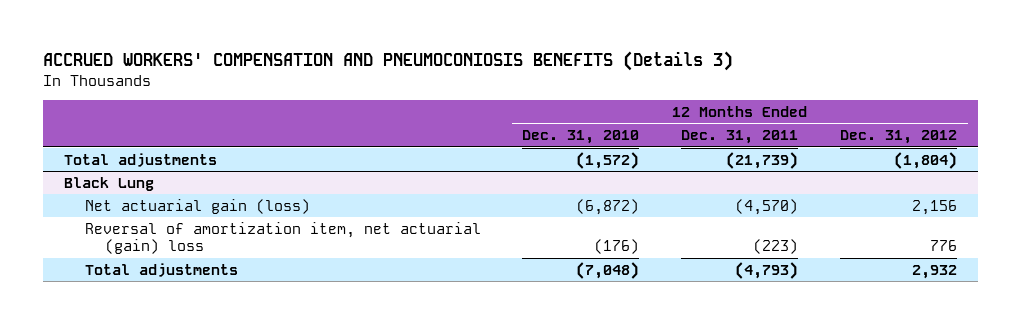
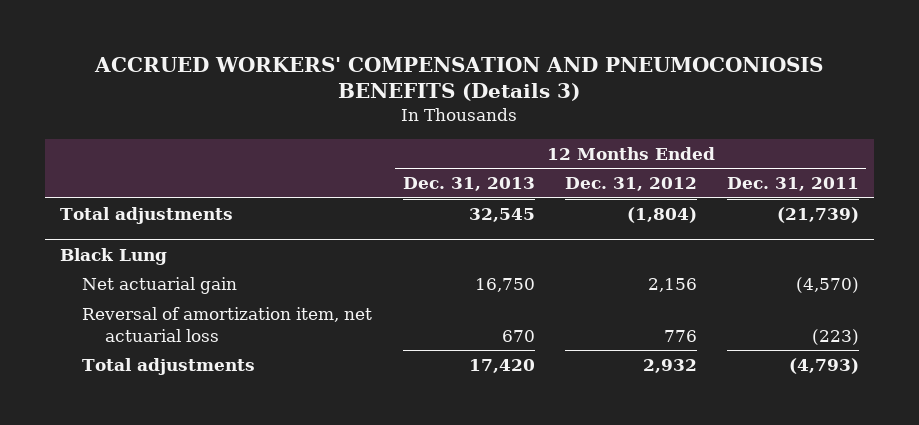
[522,130,640,145] Dec. 31, 2010 -> none
none -> [402,177,535,192] Dec. 31, 2013
[84,198,310,214] Net actuarial gain (loss) -> [82,277,238,295] Net actuarial gain
[84,221,481,255] Reversal of amortization item, net actuarial (gain) loss -> [82,307,373,342] Reversal of amortization item, net actuarial loss

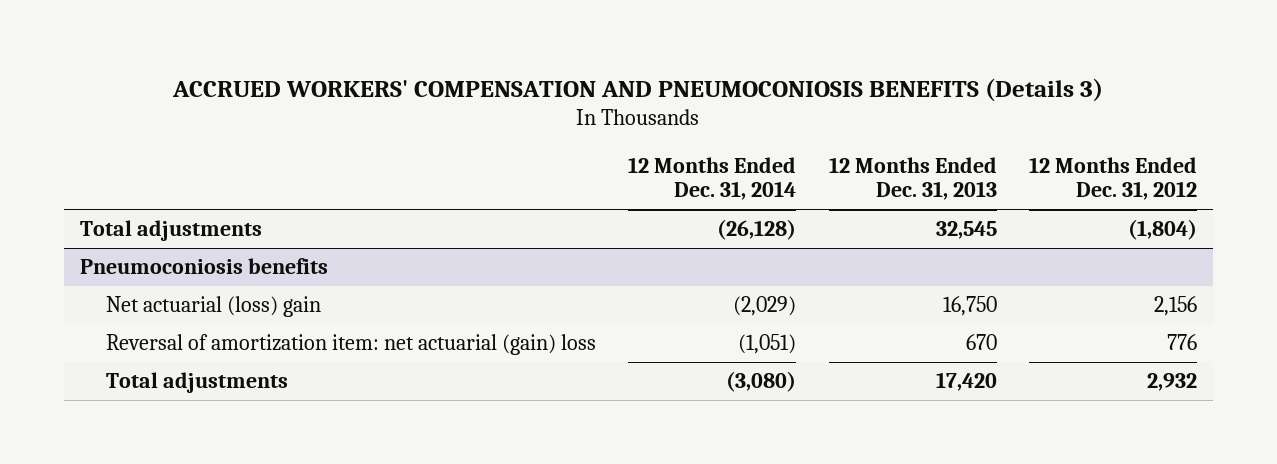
[726,177,859,192] Dec. 31, 2011 -> none
none -> [628,156,797,201] 12 Months Ended Dec. 31, 2014
[60,247,168,265] Black Lung -> none
none -> [79,258,328,275] Pneumoconiosis benefits
[82,277,238,295] Net actuarial gain -> [105,296,321,318] Net actuarial (loss) gain
[82,307,373,342] Reversal of amortization item, net actuarial loss -> [105,334,596,356] Reversal of amortization item: net actuarial (gain) loss

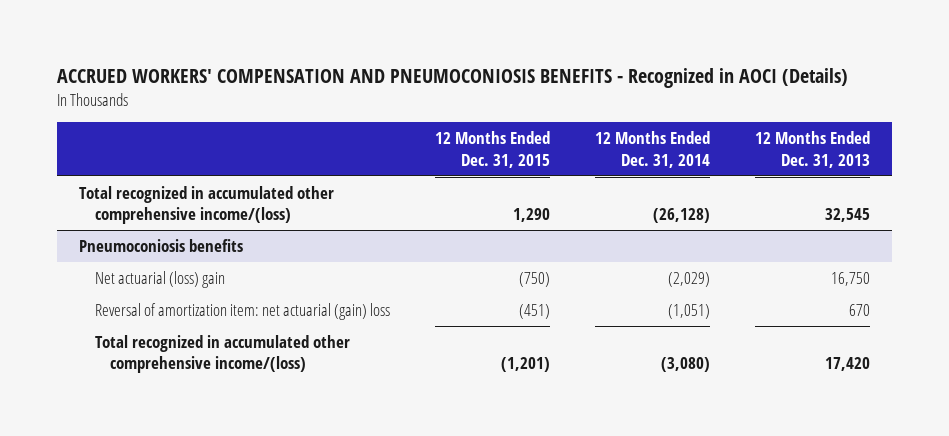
[172,77,1104,102] ACCRUED WORKERS' COMPENSATION AND PNEUMOCONIOSIS BENEFITS (Details 3) -> [56,67,848,88] ACCRUED WORKERS' COMPENSATION AND PNEUMOCONIOSIS BENEFITS - Recognized in AOCI (Details)
[1029,156,1198,201] 12 Months Ended Dec. 31, 2012 -> none
none -> [434,131,550,168] 12 Months Ended Dec. 31, 2015
[79,220,262,242] Total adjustments -> [79,185,335,225] Total recognized in accumulated other comprehensive income/(loss)
[105,372,288,394] Total adjustments -> [94,334,350,374] Total recognized in accumulated other comprehensive income/(loss)

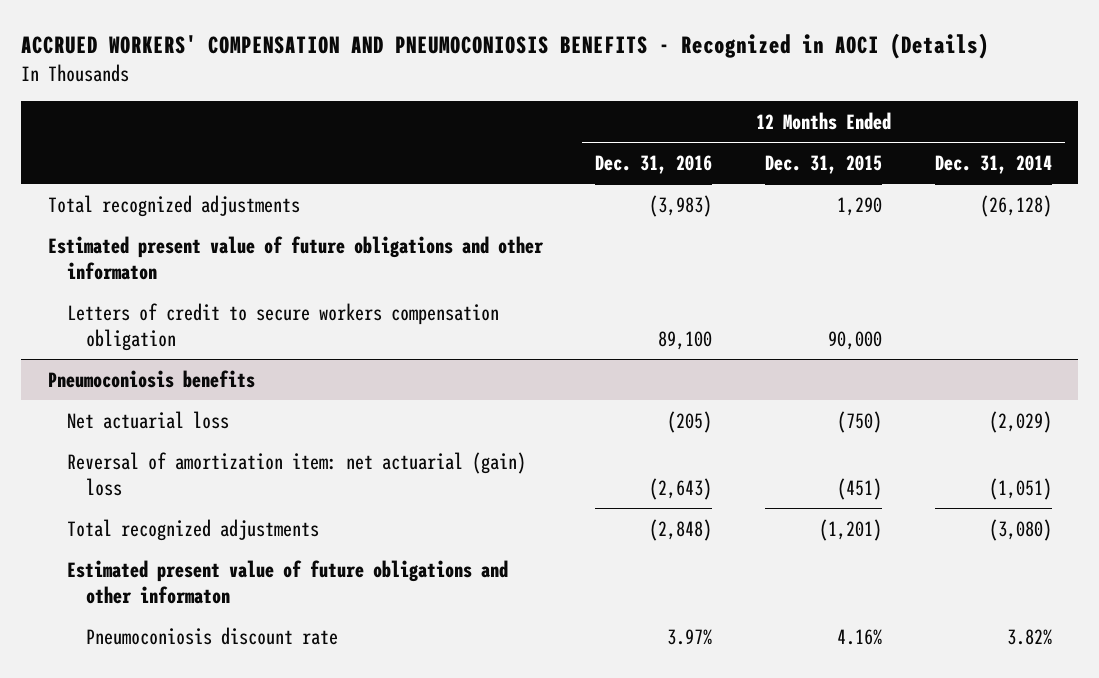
[754,131,870,168] 12 Months Ended Dec. 31, 2013 -> none
none -> [595,154,713,174] Dec. 31, 2016
[79,185,335,225] Total recognized in accumulated other comprehensive income/(loss) -> [47,194,300,217] Total recognized adjustments
none -> [47,235,544,280] Estimated present value of future obligations and other informaton
none -> [66,302,499,351] Letters of credit to secure workers compensation obligation
[94,270,225,288] Net actuarial (loss) gain -> [66,410,229,429] Net actuarial loss
[94,334,350,374] Total recognized in accumulated other comprehensive income/(loss) -> [66,518,319,541] Total recognized adjustments
none -> [66,559,508,604] Estimated present value of future obligations and other informaton
none -> [86,626,339,645] Pneumoconiosis discount rate

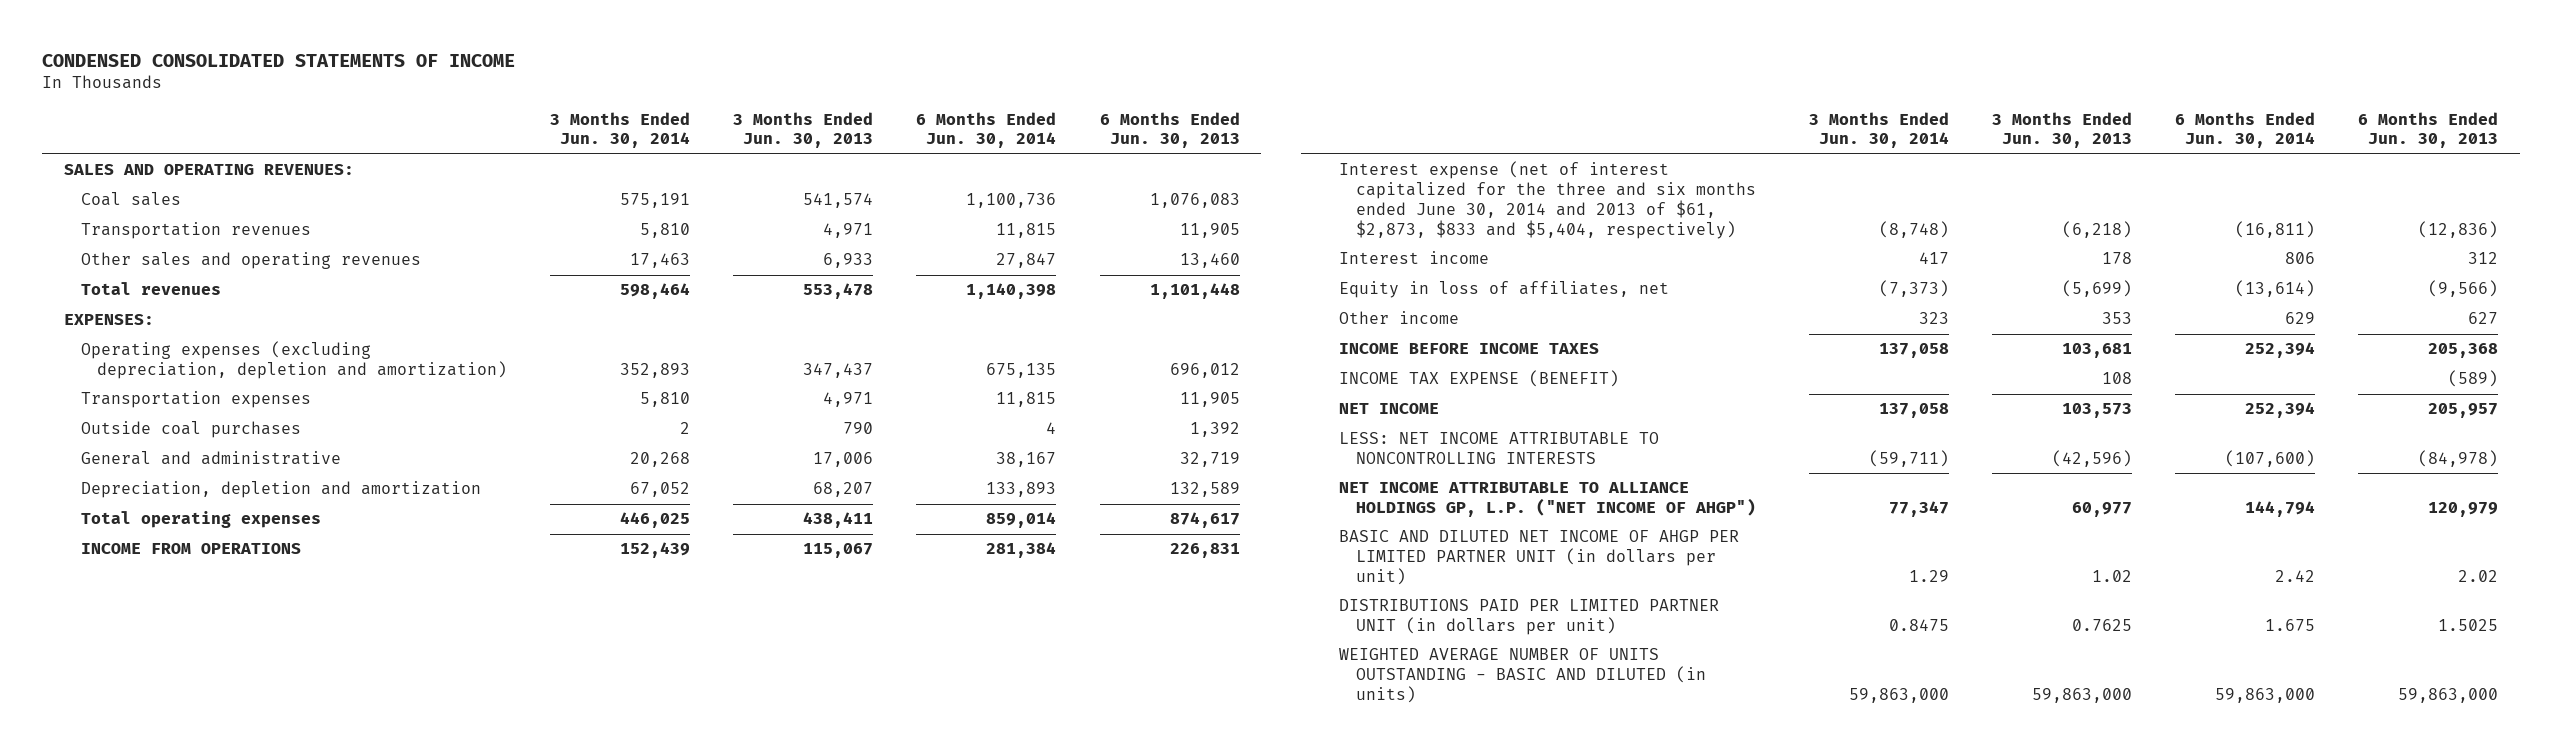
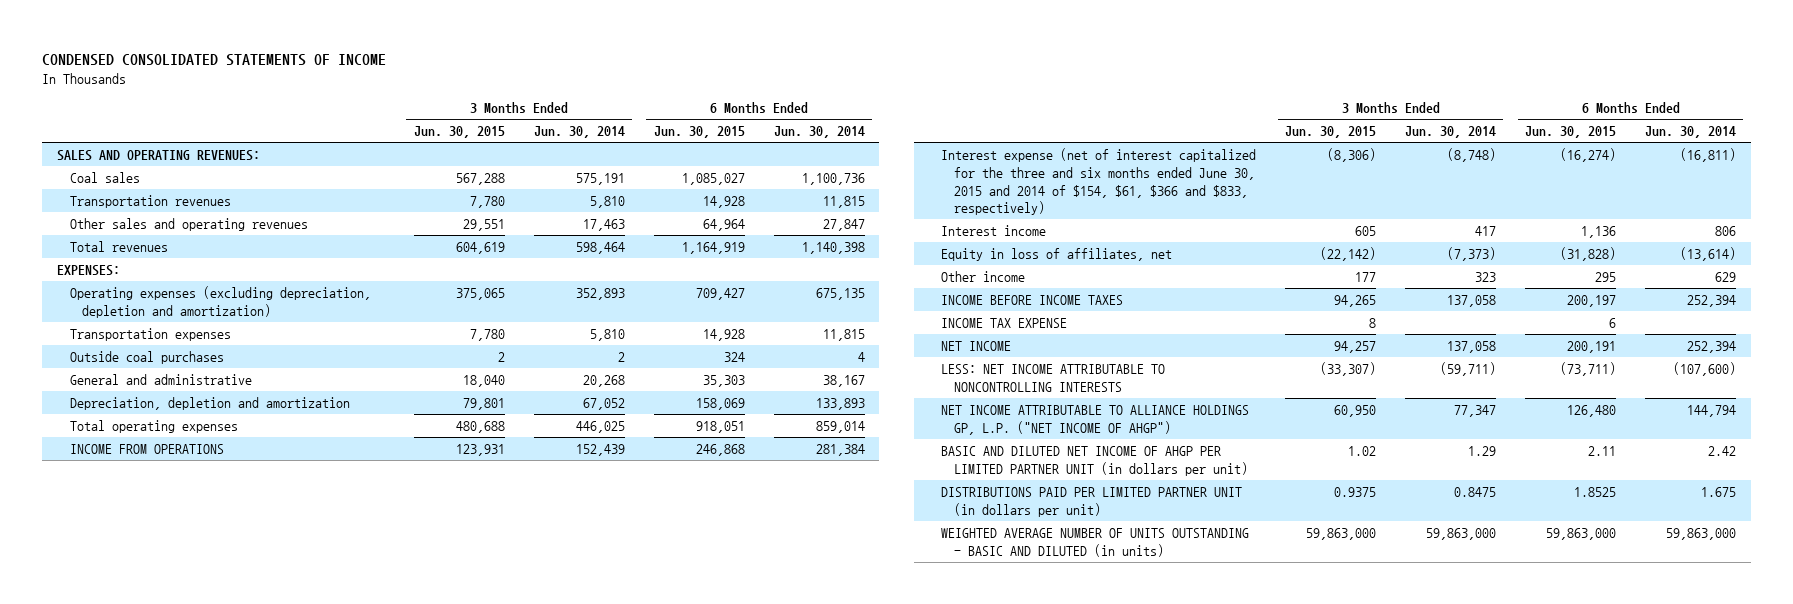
[733,111,874,149] 3 Months Ended Jun. 30, 2013 -> none
[1099,111,1240,149] 6 Months Ended Jun. 30, 2013 -> none
none -> [413,126,505,139] Jun. 30, 2015
none -> [653,126,745,139] Jun. 30, 2015
[1339,161,1756,239] Interest expense (net of interest capitalized for the three and six months ended June 30, 2014 and 2013 of $61, $2,873, $833 and $5,404, respectively) -> [941,147,1257,216] Interest expense (net of interest capitalized for the three and six months ended June 30, 2015 and 2014 of $154, $61, $366 and $833, respectively)
[1339,370,1620,388] INCOME TAX EXPENSE (BENEFIT) -> [941,317,1068,328] INCOME TAX EXPENSE

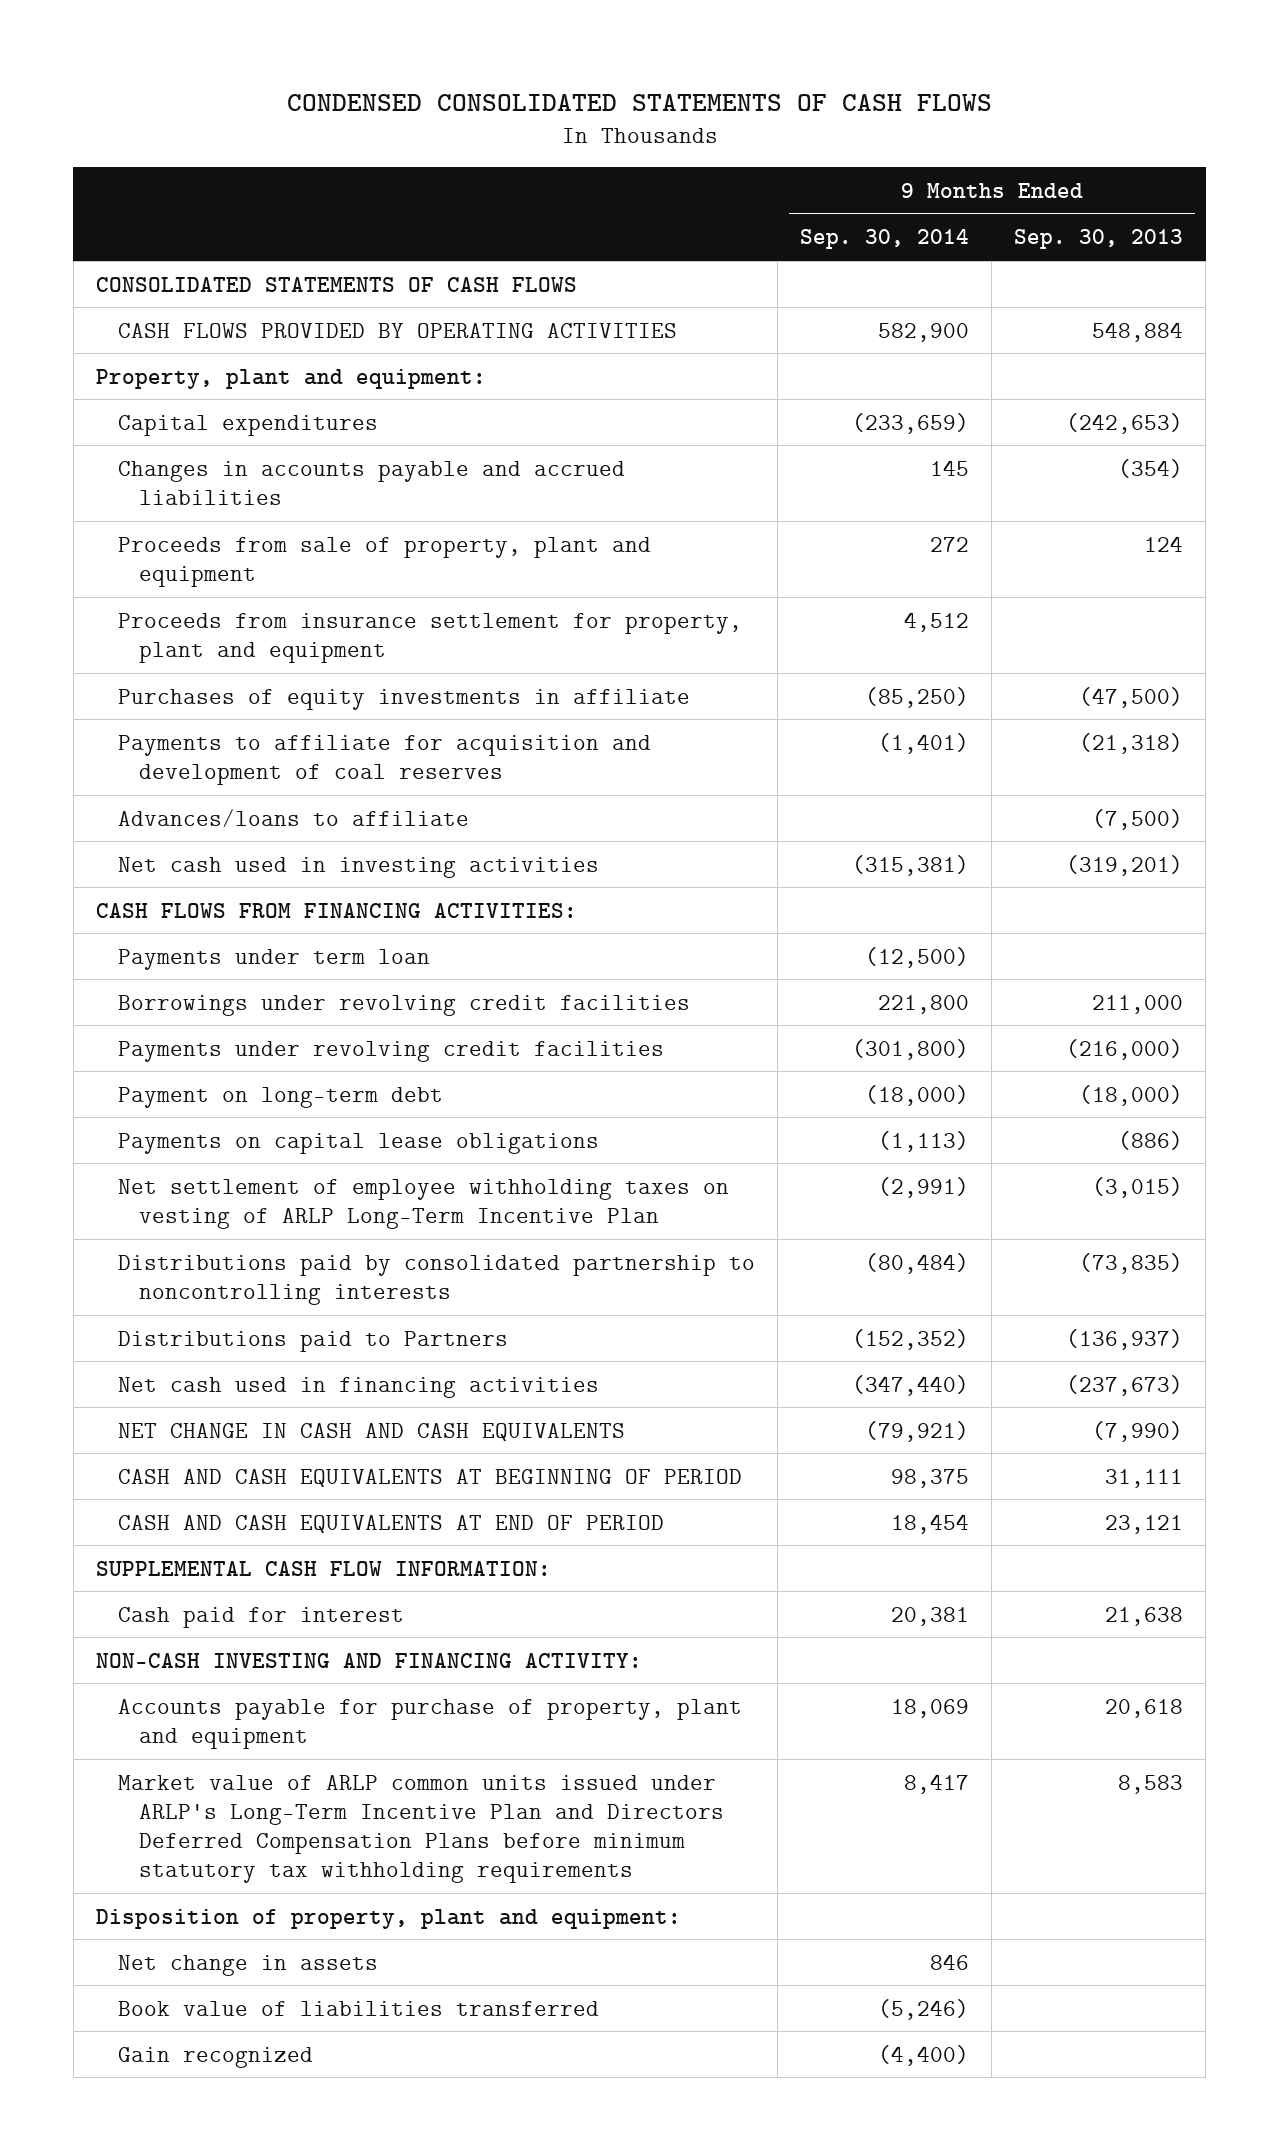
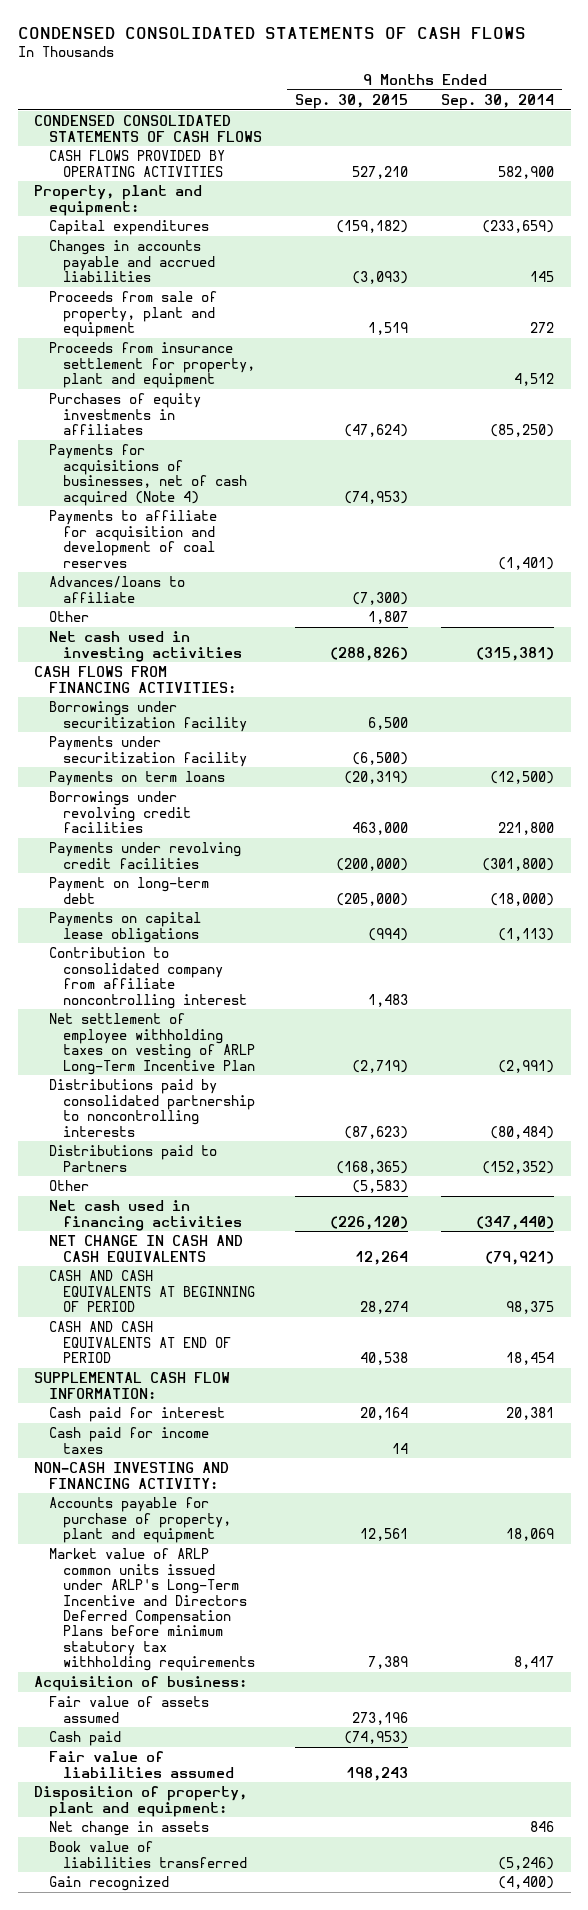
[1014,229,1184,250] Sep. 30, 2013 -> none
none -> [295,93,409,109] Sep. 30, 2015
[95,276,577,292] CONSOLIDATED STATEMENTS OF CASH FLOWS -> [34,115,262,142] CONDENSED CONSOLIDATED STATEMENTS OF CASH FLOWS
[117,688,690,710] Purchases of equity investments in affiliate -> [48,393,201,436] Purchases of equity investments in affiliates
none -> [48,444,248,506] Payments for acquisitions of businesses, net of cash acquired (Note 4)
none -> [48,611,89,623] Other
none -> [48,701,248,732] Borrowings under securitization facility
none -> [48,736,248,767] Payments under securitization facility
[117,948,430,970] Payments under term loan -> [48,771,225,787] Payments on term loans
none -> [48,947,248,1009] Contribution to consolidated company from affiliate noncontrolling interest
none -> [48,1180,89,1192] Other
none -> [48,1427,209,1454] Cash paid for income taxes
[117,1774,725,1883] Market value of ARLP common units issued under ARLP's Long-Term Incentive Plan and Directors Deferred Compensation Plans before minimum statutory tax withholding requirements -> [48,1548,256,1672] Market value of ARLP common units issued under ARLP's Long-Term Incentive and Directors Deferred Compensation Plans before minimum statutory tax withholding requirements
none -> [34,1676,248,1692] Acquisition of business:
none -> [48,1696,209,1723] Fair value of assets assumed
none -> [48,1731,121,1747] Cash paid
none -> [48,1751,235,1778] Fair value of liabilities assumed

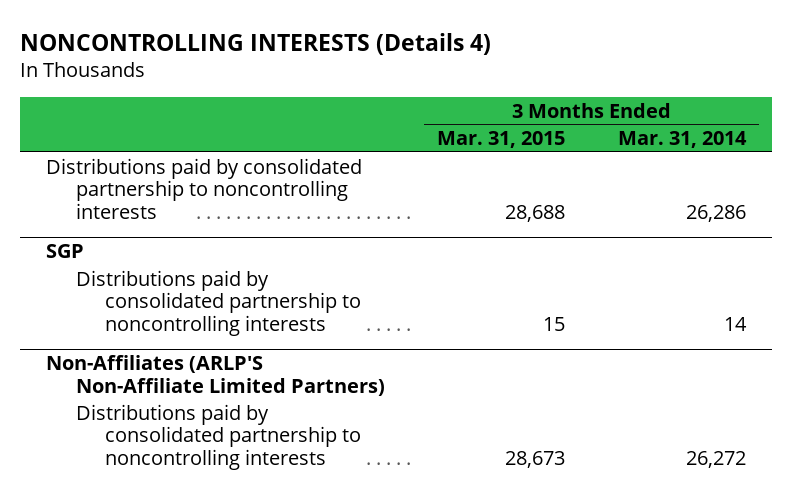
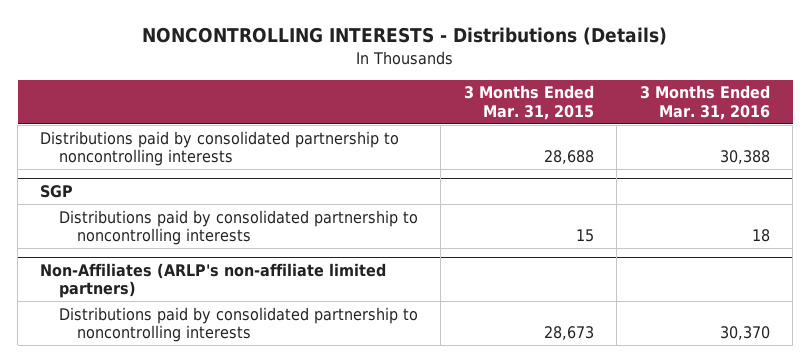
[20,32,492,55] NONCONTROLLING INTERESTS (Details 4) -> [142,27,668,46] NONCONTROLLING INTERESTS - Distributions (Details)
[617,130,747,148] Mar. 31, 2014 -> none
none -> [639,85,770,120] 3 Months Ended Mar. 31, 2016
[46,355,385,396] Non-Affiliates (ARLP'S Non-Affiliate Limited Partners) -> [40,262,387,299] Non-Affiliates (ARLP's non-affiliate limited partners)

